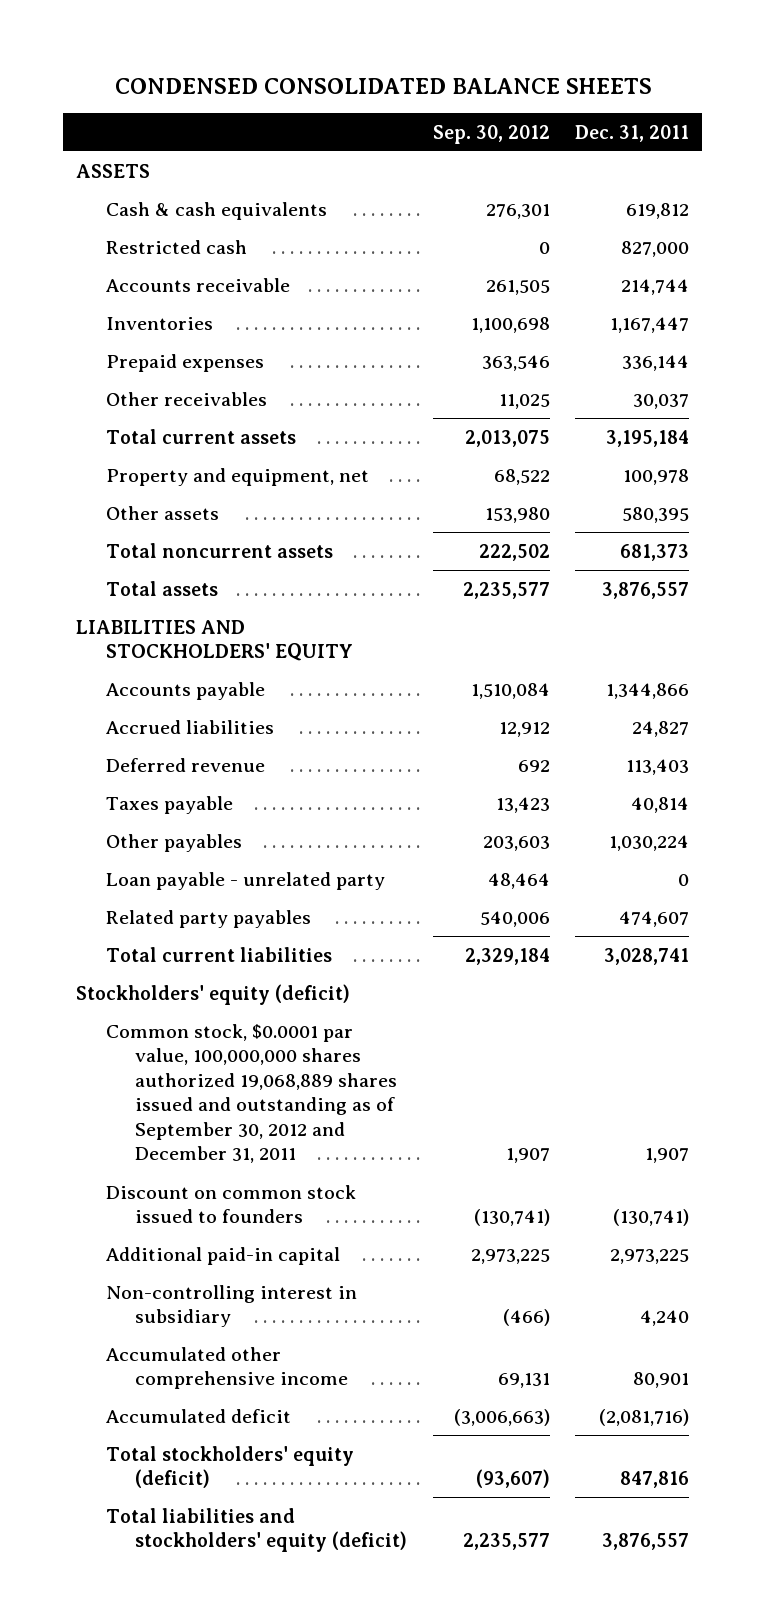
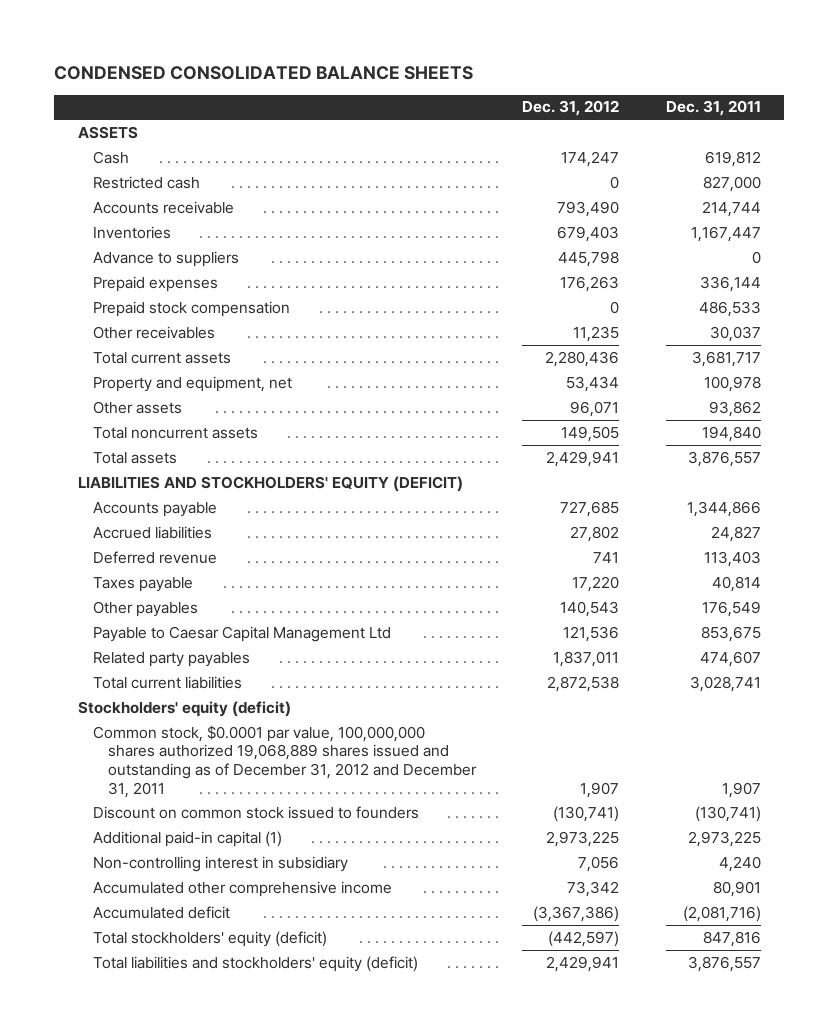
[432,124,550,144] Sep. 30, 2012 -> none
none -> [522,100,620,117] Dec. 31, 2012
[105,201,327,220] Cash & cash equivalents -> [92,150,129,164] Cash
none -> [92,250,239,267] Advance to suppliers
none -> [92,300,290,317] Prepaid stock compensation
[606,429,690,447] 3,195,184 -> [691,350,761,367] 3,681,717
[622,506,690,523] 580,395 -> [708,400,761,417] 93,862
[620,543,690,561] 681,373 -> [701,425,761,442] 194,840
[76,619,353,662] LIABILITIES AND STOCKHOLDERS' EQUITY -> [77,475,463,492] LIABILITIES AND STOCKHOLDERS' EQUITY (DEFICIT)
[105,871,385,890] Loan payable - unrelated party -> none
[609,834,690,851] 1,030,224 -> [701,600,761,617] 176,549
none -> [92,625,391,642] Payable to Caesar Capital Management Ltd
[105,1023,398,1164] Common stock, $0.0001 par value, 100,000,000 shares authorized 19,068,889 shares issued and outstanding as of September 30, 2012 and December 31, 2011 -> [92,724,477,798] Common stock, $0.0001 par value, 100,000,000 shares authorized 19,068,889 shares issued and outstanding as of December 31, 2012 and December 31, 2011
[105,1246,340,1265] Additional paid-in capital -> [92,830,282,847] Additional paid-in capital (1)

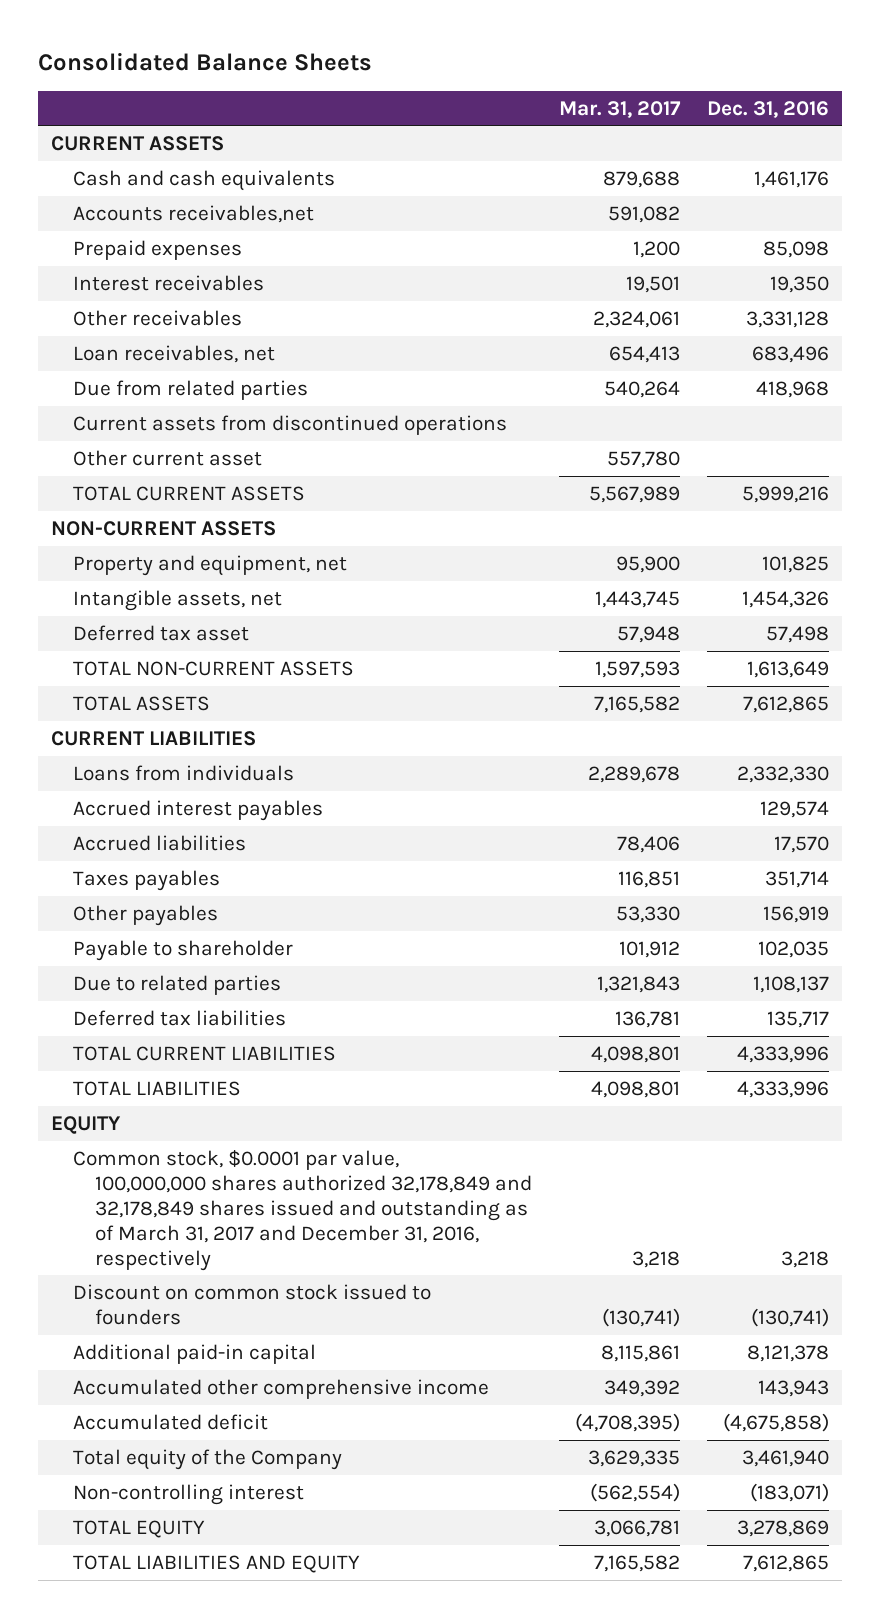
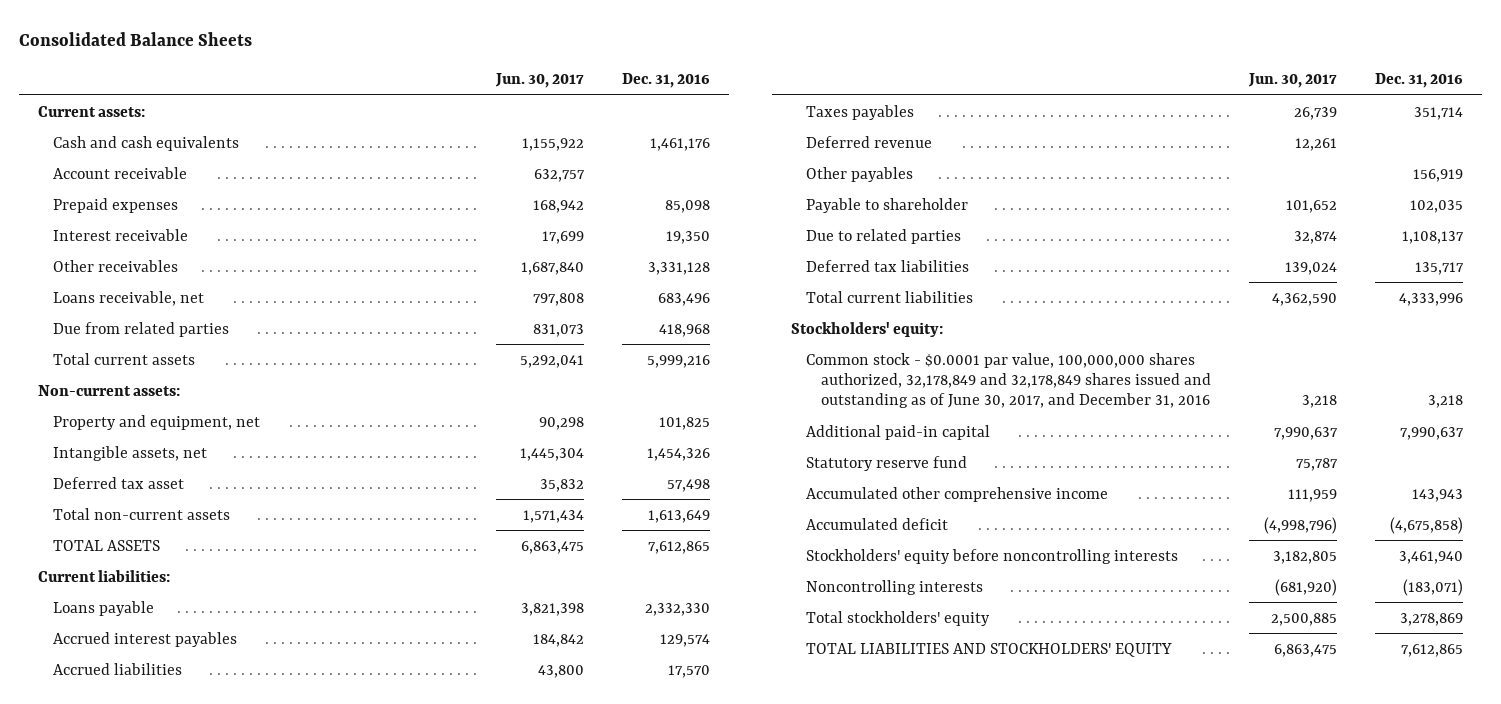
[558,100,681,118] Mar. 31, 2017 -> none
none -> [494,72,584,88] Jun. 30, 2017
[51,135,225,151] CURRENT ASSETS -> [37,105,145,117] Current assets:
[72,204,314,223] Accounts receivables,net -> [52,166,187,179] Account receivable
[72,274,264,291] Interest receivables -> [52,228,188,241] Interest receivable
[72,344,275,363] Loan receivables, net -> [52,290,204,306] Loans receivable, net
[72,414,507,435] Current assets from discontinued operations -> none
[72,449,262,466] Other current asset -> none
[72,485,305,501] TOTAL CURRENT ASSETS -> [52,352,195,365] Total current assets
[51,520,277,536] NON-CURRENT ASSETS -> [37,384,180,396] Non-current assets:
[72,660,354,676] TOTAL NON-CURRENT ASSETS -> [52,507,230,520] Total non-current assets
[51,730,257,746] CURRENT LIABILITIES -> [37,569,170,582] Current liabilities:
[72,764,294,781] Loans from individuals -> [52,600,154,616] Loans payable
none -> [806,135,933,148] Deferred revenue
[72,1080,241,1096] TOTAL LIABILITIES -> none
[72,1283,431,1325] Discount on common stock issued to founders -> none
[72,1045,336,1061] TOTAL CURRENT LIABILITIES -> [806,290,974,303] Total current liabilities
[51,1115,122,1134] EQUITY -> [791,321,944,337] Stockholders' equity:
[72,1149,532,1271] Common stock, $0.0001 par value, 100,000,000 shares authorized 32,178,849 and 32,178,849 shares issued and outstanding as of March 31, 2017 and December 31, 2016, respectively -> [806,352,1212,409] Common stock - $0.0001 par value, 100,000,000 shares authorized, 32,178,849 and 32,178,849 shares issued and outstanding as of June 30, 2017, and December 31, 2016
[746,1344,829,1362] 8,121,378 -> [1400,426,1465,440] 7,990,637
none -> [806,455,968,471] Statutory reserve fund
[72,1448,342,1470] Total equity of the Company -> [806,548,1179,564] Stockholders' equity before noncontrolling interests
[72,1483,304,1505] Non-controlling interest -> [806,579,984,595] Noncontrolling interests
[72,1519,205,1538] TOTAL EQUITY -> [806,610,991,626] Total stockholders' equity
[72,1554,360,1573] TOTAL LIABILITIES AND EQUITY -> [806,642,1173,657] TOTAL LIABILITIES AND STOCKHOLDERS' EQUITY

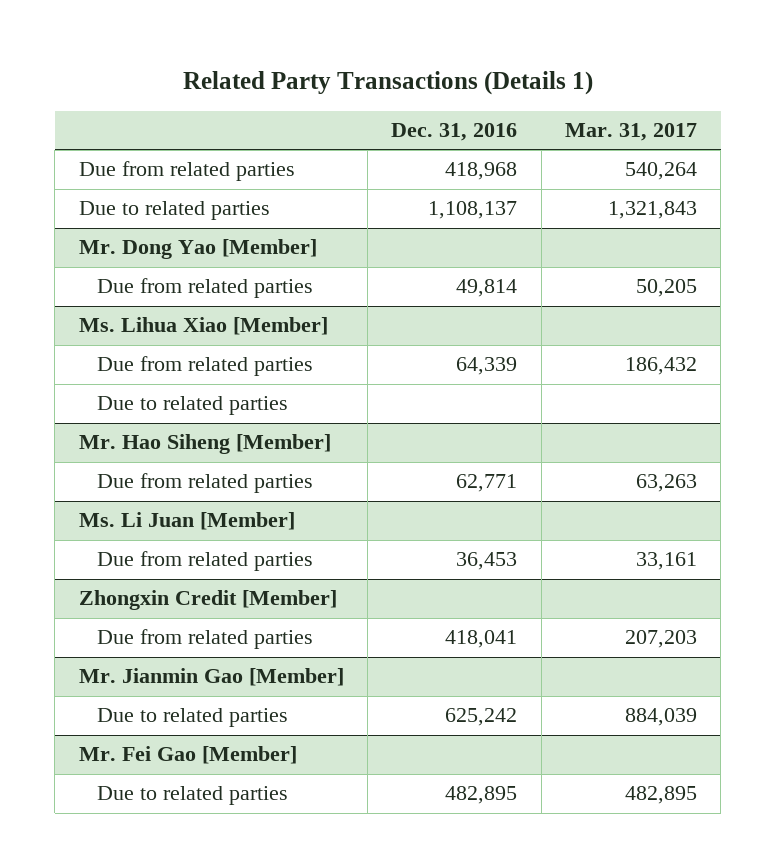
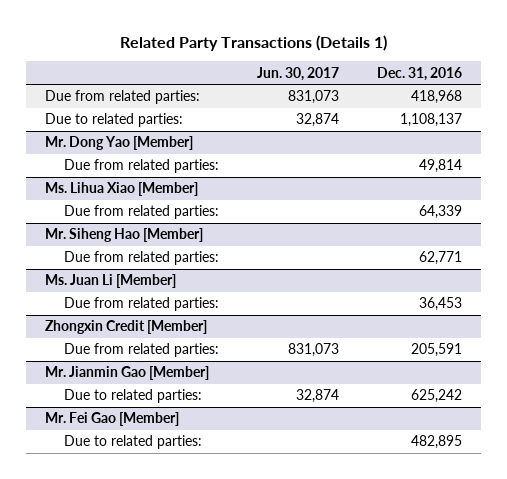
[565,123,698,142] Mar. 31, 2017 -> none
none -> [257,66,340,81] Jun. 30, 2017
[78,161,295,182] Due from related parties -> [45,90,201,105] Due from related parties:
[78,201,270,221] Due to related parties -> [45,113,184,128] Due to related parties:
[96,278,313,299] Due from related parties -> [64,159,220,174] Due from related parties:
[96,396,288,416] Due to related parties -> none
[96,356,313,377] Due from related parties -> [64,205,220,220] Due from related parties:
[78,434,331,455] Mr. Hao Siheng [Member] -> [45,228,204,243] Mr. Siheng Hao [Member]
[96,473,313,494] Due from related parties -> [64,251,220,266] Due from related parties:
[78,512,295,531] Ms. Li Juan [Member] -> [45,274,177,289] Ms. Juan Li [Member]
[96,551,313,572] Due from related parties -> [64,297,220,312] Due from related parties:
[96,629,313,650] Due from related parties -> [64,343,220,358] Due from related parties:
[445,630,518,649] 418,041 -> [410,343,462,358] 205,591
[96,708,288,728] Due to related parties -> [64,389,203,404] Due to related parties:
[96,786,288,806] Due to related parties -> [64,435,203,450] Due to related parties:

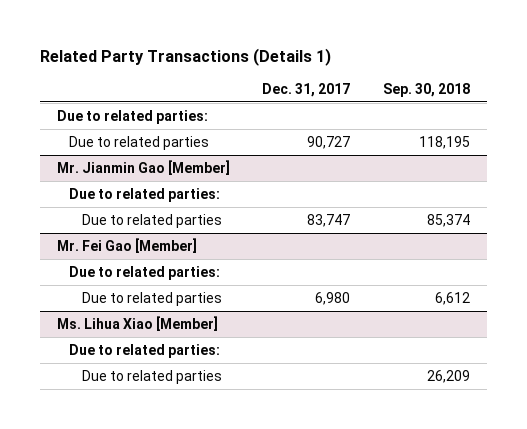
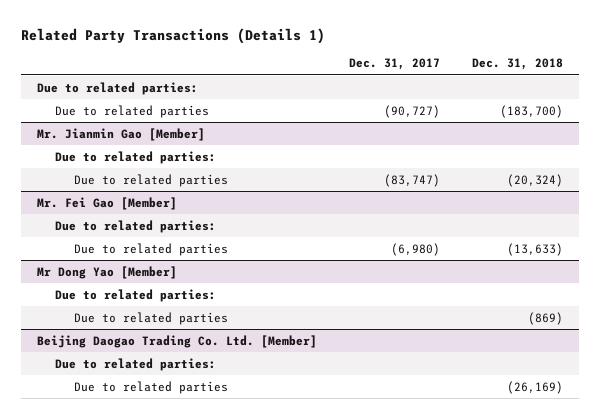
[383,82,471,97] Sep. 30, 2018 -> none
none -> [471,58,563,71] Dec. 31, 2018
[307,135,351,149] 90,727 -> [383,104,440,118] (90,727)
[307,213,351,227] 83,747 -> [383,173,440,187] (83,747)
[56,315,218,331] Ms. Lihua Xiao [Member] -> none
[315,291,351,305] 6,980 -> [390,242,440,256] (6,980)
none -> [36,265,177,279] Mr Dong Yao [Member]
none -> [36,334,317,348] Beijing Daogao Trading Co. Ltd. [Member]
none -> [55,357,217,371] Due to related parties:
none -> [74,380,229,394] Due to related parties

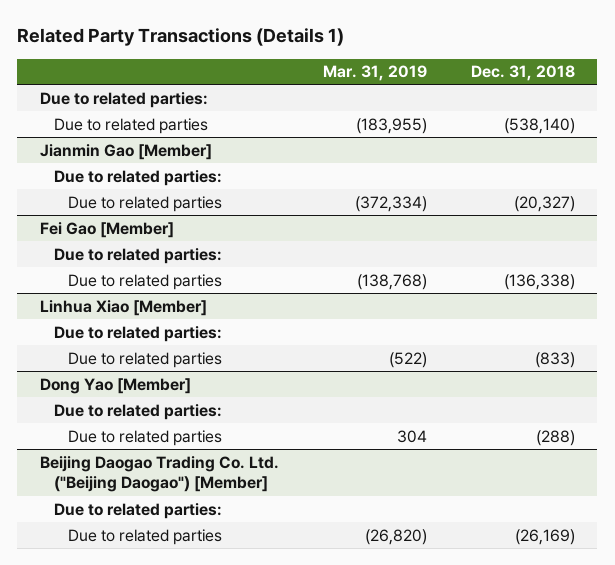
[348,58,440,71] Dec. 31, 2017 -> none
none -> [322,65,427,82] Mar. 31, 2019
[499,104,563,118] (183,700) -> [504,117,576,134] (538,140)
[36,127,205,141] Mr. Jianmin Gao [Member] -> [39,143,212,160] Jianmin Gao [Member]
[506,173,563,187] (20,324) -> [514,195,576,212] (20,327)
[36,196,177,210] Mr. Fei Gao [Member] -> [39,221,174,238] Fei Gao [Member]
[36,265,177,279] Mr Dong Yao [Member] -> none
[506,242,563,256] (13,633) -> [504,273,576,290] (136,338)
none -> [39,299,207,316] Linhua Xiao [Member]
[36,334,317,348] Beijing Daogao Trading Co. Ltd. [Member] -> none
[527,311,563,325] (869) -> [535,351,576,368] (833)
none -> [39,377,191,394] Dong Yao [Member]
none -> [67,429,222,446] Due to related parties
none -> [39,455,279,493] Beijing Daogao Trading Co. Ltd. ("Beijing Daogao") [Member]
none -> [53,502,222,519] Due to related parties:

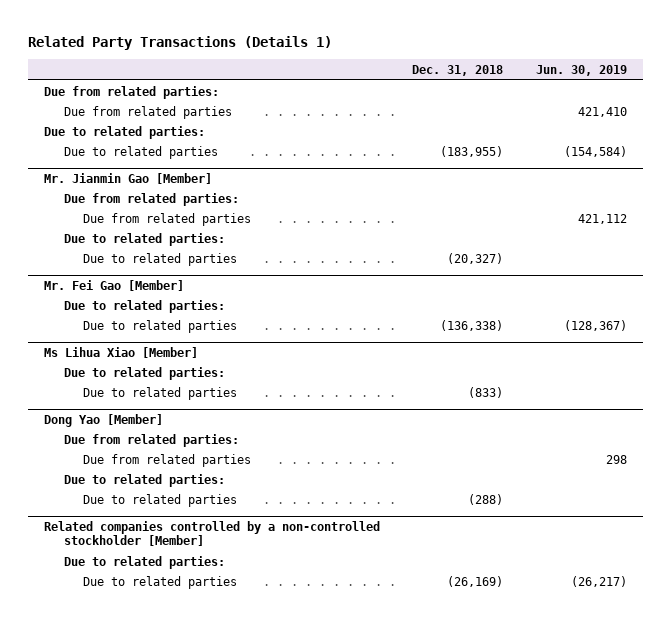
[322,65,427,82] Mar. 31, 2019 -> none
none -> [535,64,627,76] Jun. 30, 2019
none -> [44,85,220,99] Due from related parties:
none -> [63,105,232,119] Due from related parties
[504,117,576,134] (538,140) -> [440,145,504,157] (183,955)
[39,143,212,160] Jianmin Gao [Member] -> [44,172,213,184] Mr. Jianmin Gao [Member]
none -> [63,192,239,206] Due from related parties:
none -> [83,212,252,226] Due from related parties
[39,221,174,238] Fei Gao [Member] -> [44,279,185,291] Mr. Fei Gao [Member]
[39,299,207,316] Linhua Xiao [Member] -> [44,346,199,358] Ms Lihua Xiao [Member]
none -> [63,433,239,447] Due from related parties:
none -> [83,453,252,467] Due from related parties
[39,455,279,493] Beijing Daogao Trading Co. Ltd. ("Beijing Daogao") [Member] -> none
none -> [44,520,381,547] Related companies controlled by a non-controlled stockholder [Member]

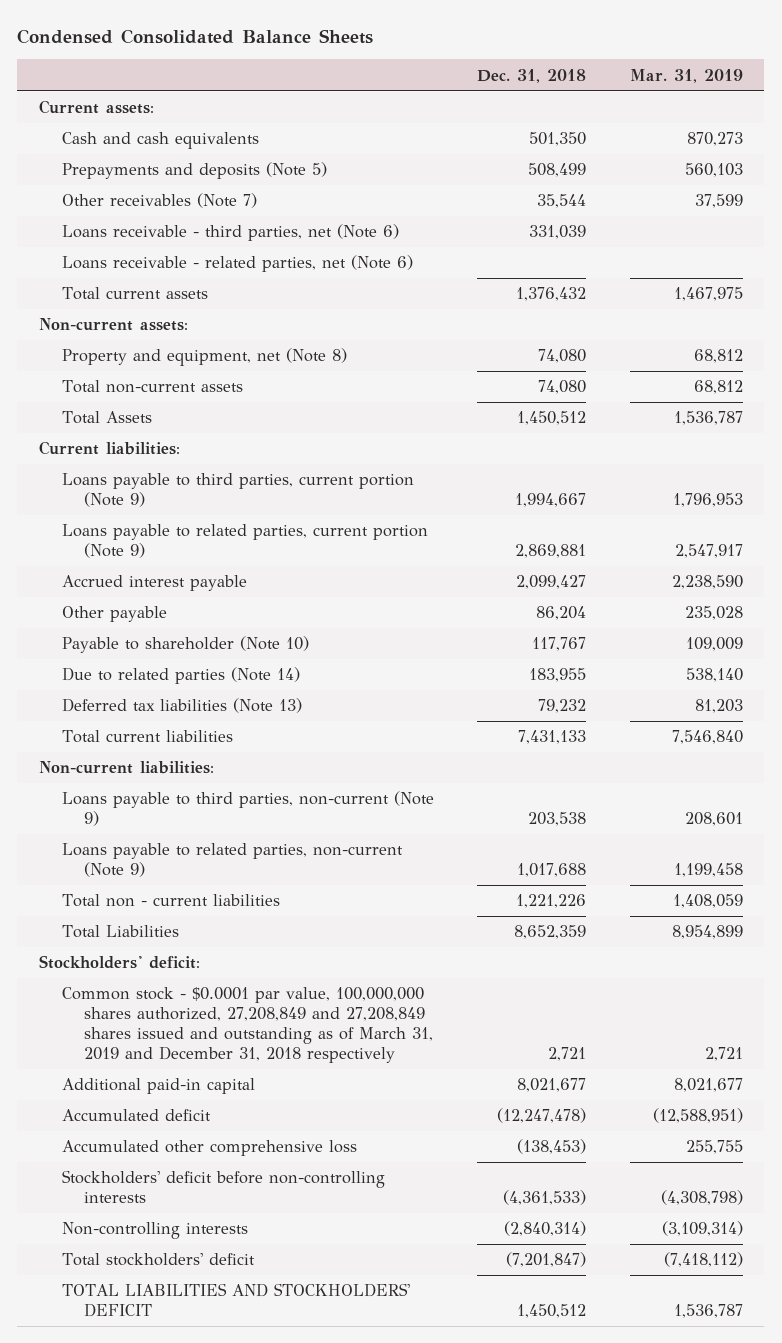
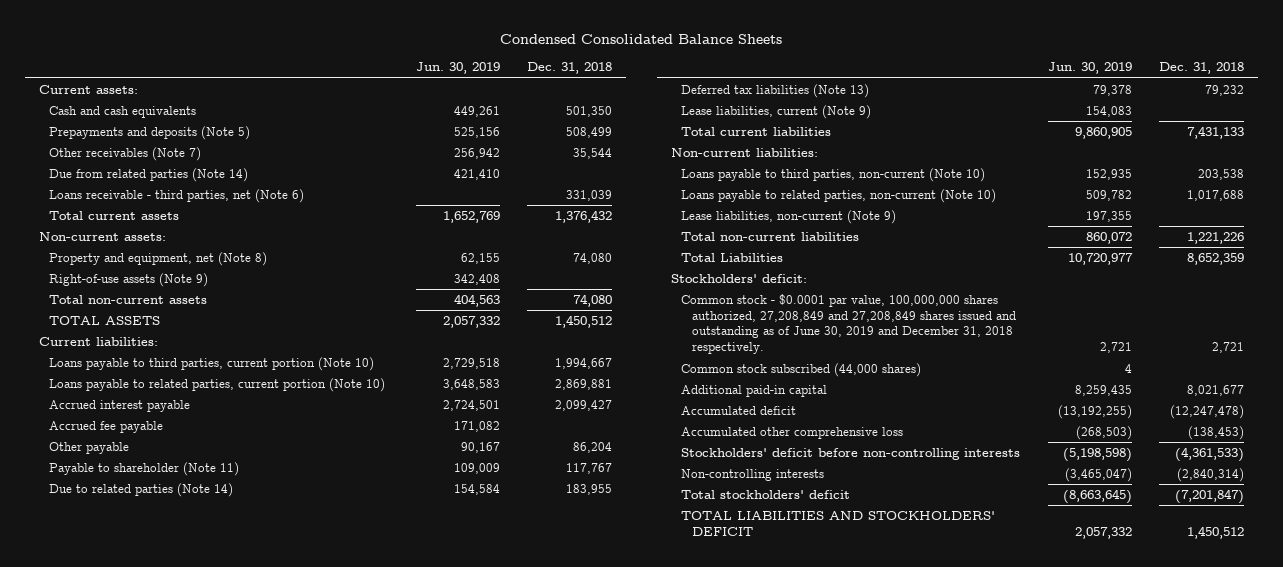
[629,68,743,83] Mar. 31, 2019 -> none
none -> [415,62,500,75] Jun. 30, 2019
none -> [49,167,249,182] Due from related parties (Note 14)
[61,255,413,273] Loans receivable - related parties, net (Note 6) -> none
none -> [49,272,209,287] Right-of-use assets (Note 9)
[61,411,152,425] Total Assets -> [49,315,161,325] TOTAL ASSETS
[61,473,414,508] Loans payable to third parties, current portion (Note 9) -> [49,356,375,371] Loans payable to third parties, current portion (Note 10)
[61,524,428,559] Loans payable to related parties, current portion (Note 9) -> [49,377,386,392] Loans payable to related parties, current portion (Note 10)
none -> [49,420,164,433] Accrued fee payable
[61,636,309,654] Payable to shareholder (Note 10) -> [49,461,240,476] Payable to shareholder (Note 11)
none -> [681,104,872,119] Lease liabilities, current (Note 9)
[61,791,434,827] Loans payable to third parties, non-current (Note 9) -> [681,167,986,182] Loans payable to third parties, non-current (Note 10)
[61,843,403,878] Loans payable to related parties, non-current (Note 9) -> [681,188,997,203] Loans payable to related parties, non-current (Note 10)
none -> [681,209,897,224] Lease liabilities, non-current (Note 9)
[61,894,280,908] Total non - current liabilities -> [681,231,860,241] Total non-current liabilities
[61,987,434,1063] Common stock - $0.0001 par value, 100,000,000 shares authorized, 27,208,849 and 27,208,849 shares issued and outstanding as of March 31, 2019 and December 31, 2018 respectively -> [681,293,1016,355] Common stock - $0.0001 par value, 100,000,000 shares authorized, 27,208,849 and 27,208,849 shares issued and outstanding as of June 30, 2019 and December 31, 2018 respectively.
none -> [681,362,922,377] Common stock subscribed (44,000 shares)

